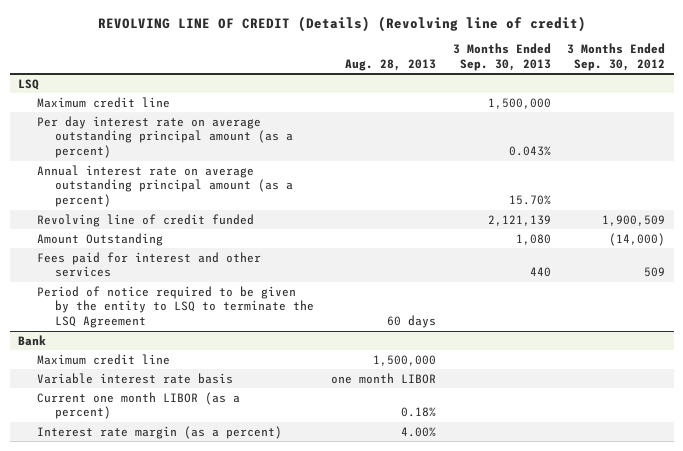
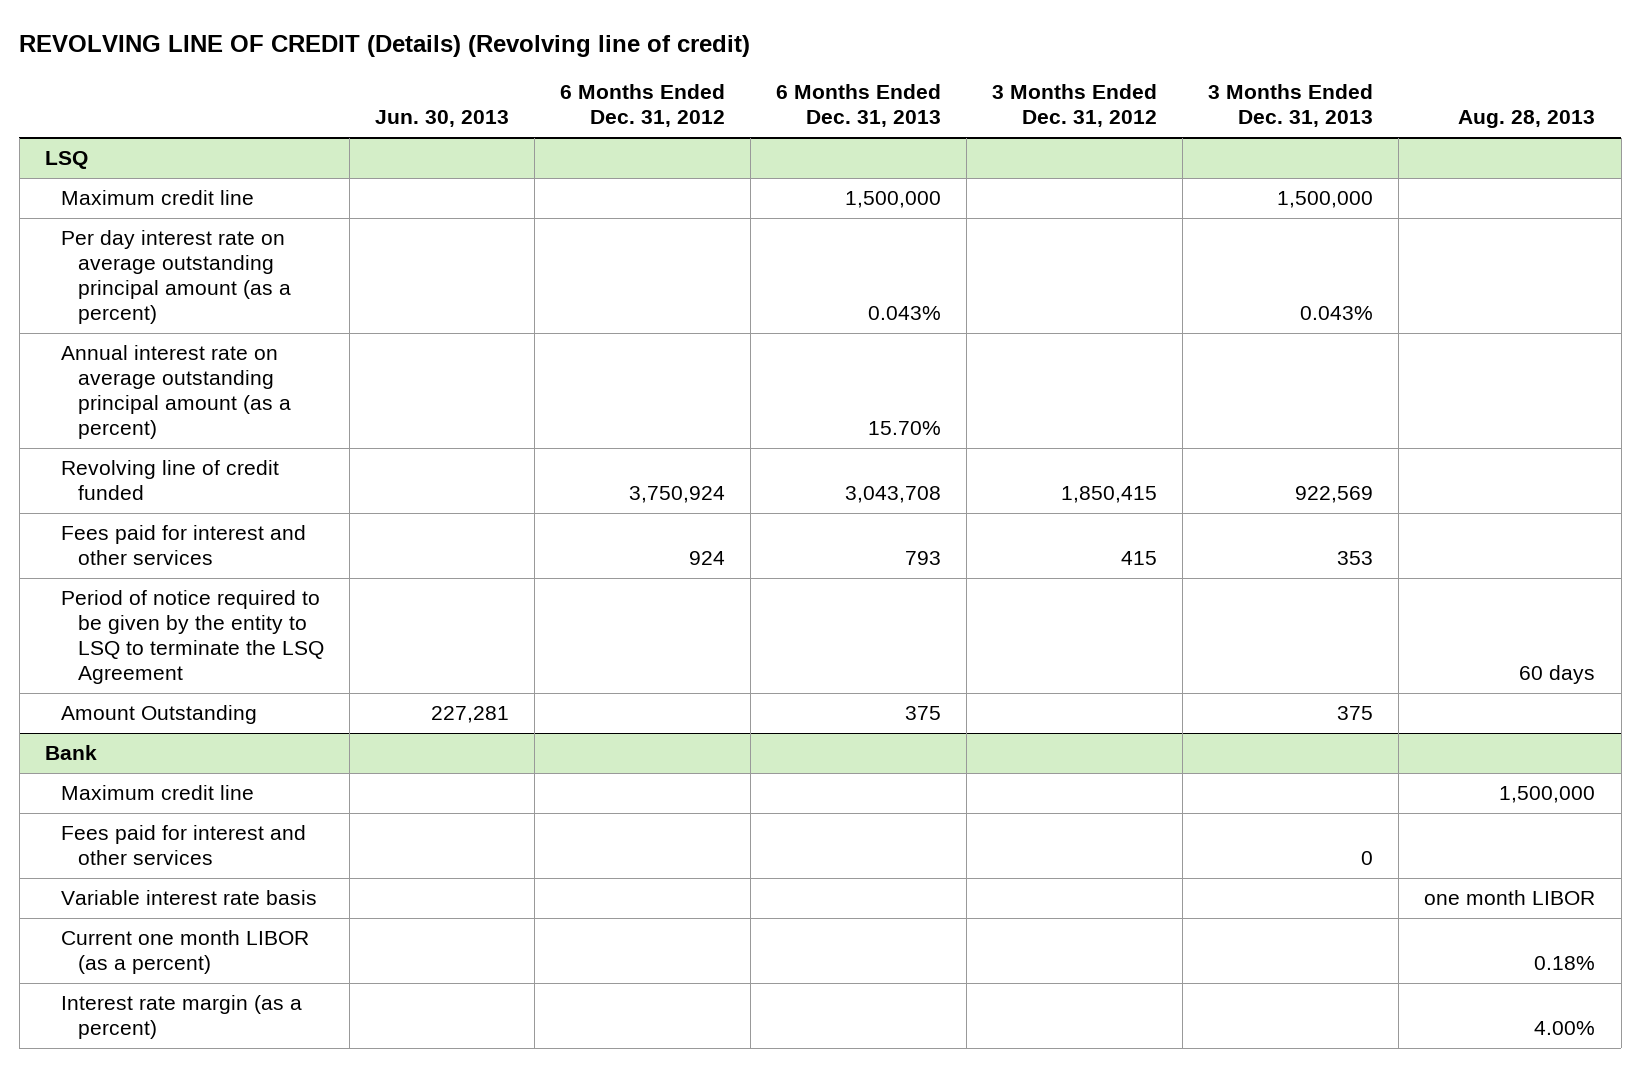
[452,43,551,72] 3 Months Ended Sep. 30, 2013 -> none
[567,43,666,72] 3 Months Ended Sep. 30, 2012 -> none
none -> [374,110,509,128] Jun. 30, 2013
none -> [560,84,726,128] 6 Months Ended Dec. 31, 2012
none -> [776,84,942,128] 6 Months Ended Dec. 31, 2013
none -> [992,84,1158,128] 3 Months Ended Dec. 31, 2012
none -> [1208,84,1374,128] 3 Months Ended Dec. 31, 2013
[36,232,163,246] Amount Outstanding -> [61,705,258,725] Amount Outstanding
none -> [61,825,307,866] Fees paid for interest and other services

